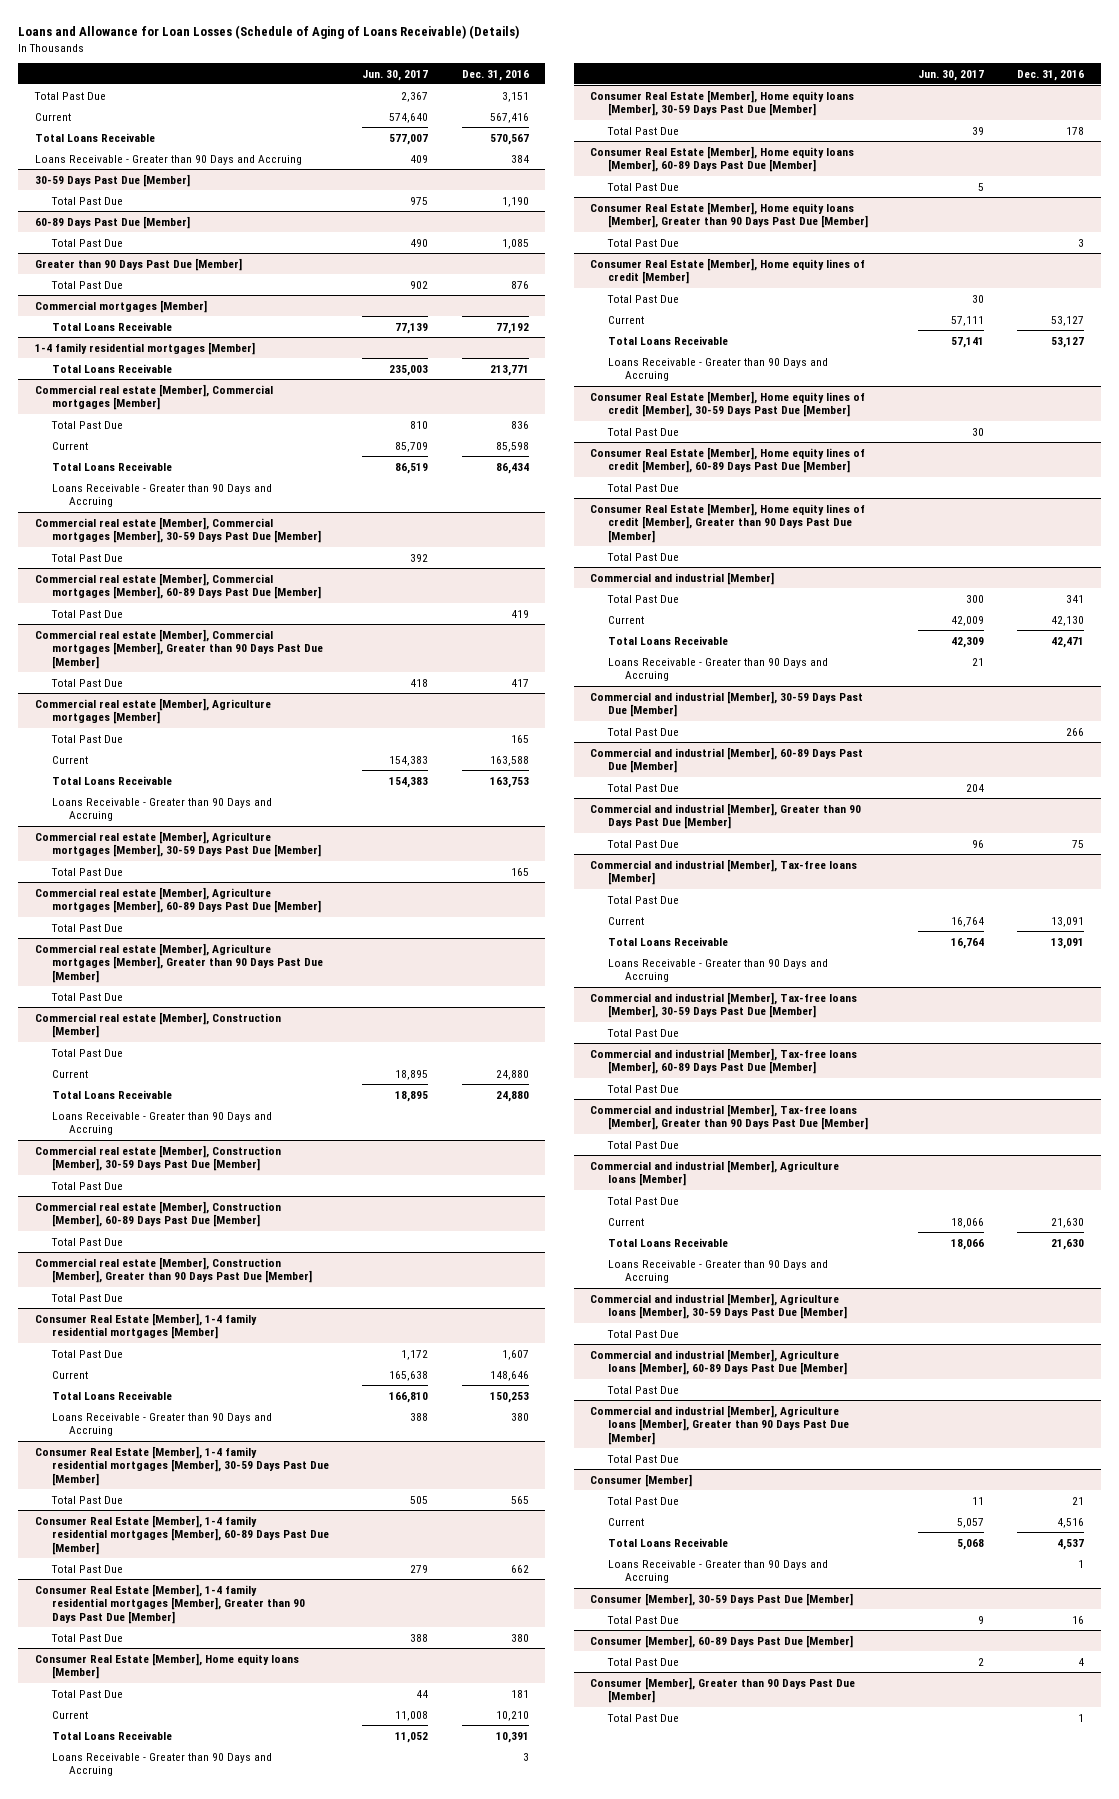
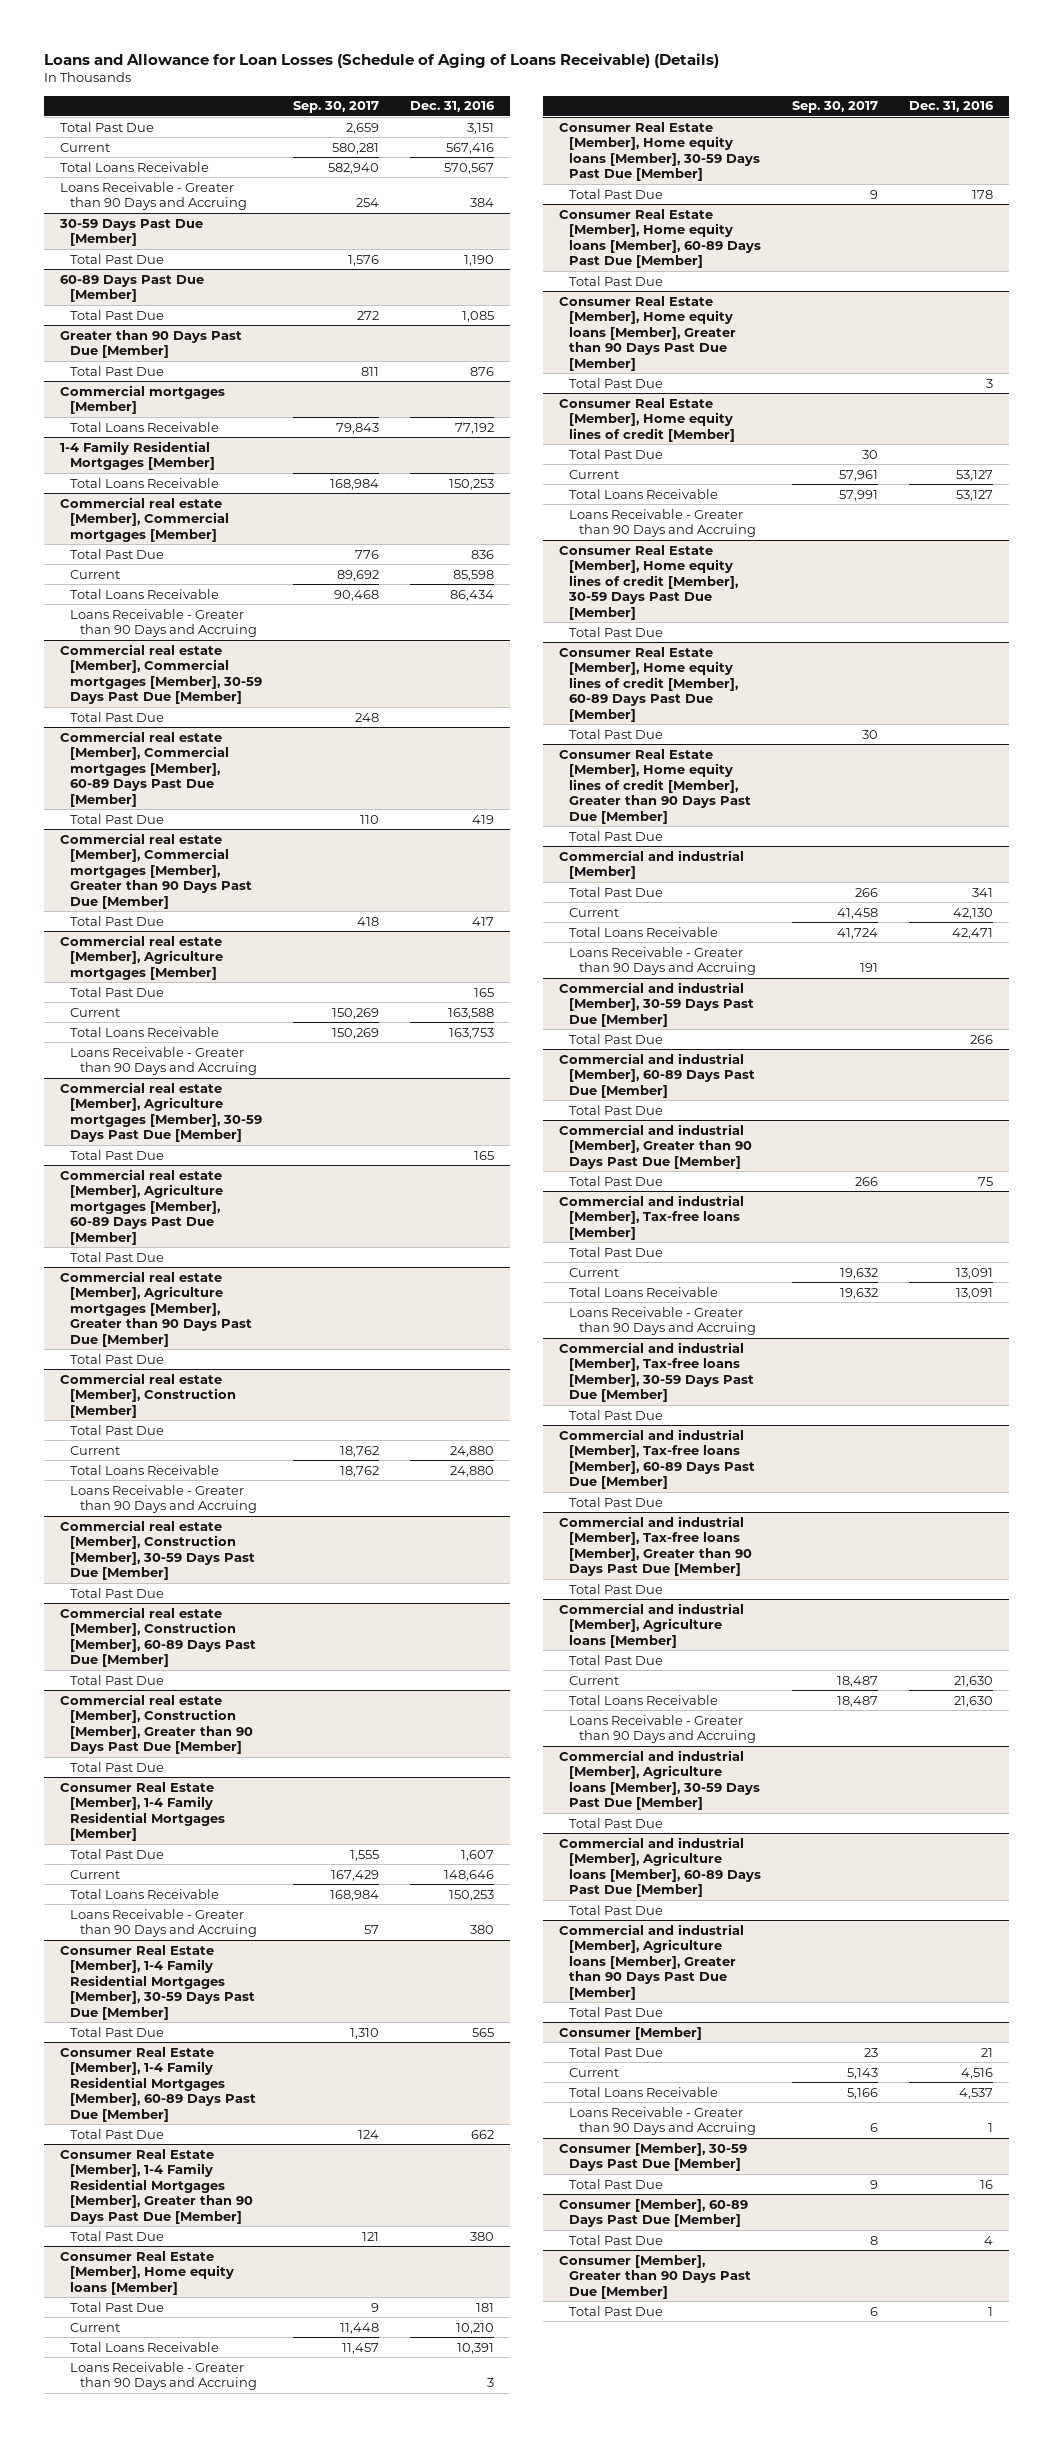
[362,69,429,81] Jun. 30, 2017 -> none
none -> [293,101,380,114] Sep. 30, 2017
[34,341,255,355] 1-4 family residential mortgages [Member] -> [59,440,215,471] 1-4 Family Residential Mortgages [Member]
[489,364,529,376] 213,771 -> [449,478,495,490] 150,253
[34,1312,257,1340] Consumer Real Estate [Member], 1-4 family residential mortgages [Member] -> [59,1781,225,1842] Consumer Real Estate [Member], 1-4 Family Residential Mortgages [Member]
[34,1445,330,1487] Consumer Real Estate [Member], 1-4 family residential mortgages [Member], 30-59 Days Past Due [Member] -> [59,1944,255,2020] Consumer Real Estate [Member], 1-4 Family Residential Mortgages [Member], 30-59 Days Past Due [Member]
[34,1514,330,1556] Consumer Real Estate [Member], 1-4 family residential mortgages [Member], 60-89 Days Past Due [Member] -> [59,2046,256,2122] Consumer Real Estate [Member], 1-4 Family Residential Mortgages [Member], 60-89 Days Past Due [Member]
[34,1583,306,1625] Consumer Real Estate [Member], 1-4 family residential mortgages [Member], Greater than 90 Days Past Due [Member] -> [59,2148,253,2224] Consumer Real Estate [Member], 1-4 Family Residential Mortgages [Member], Greater than 90 Days Past Due [Member]

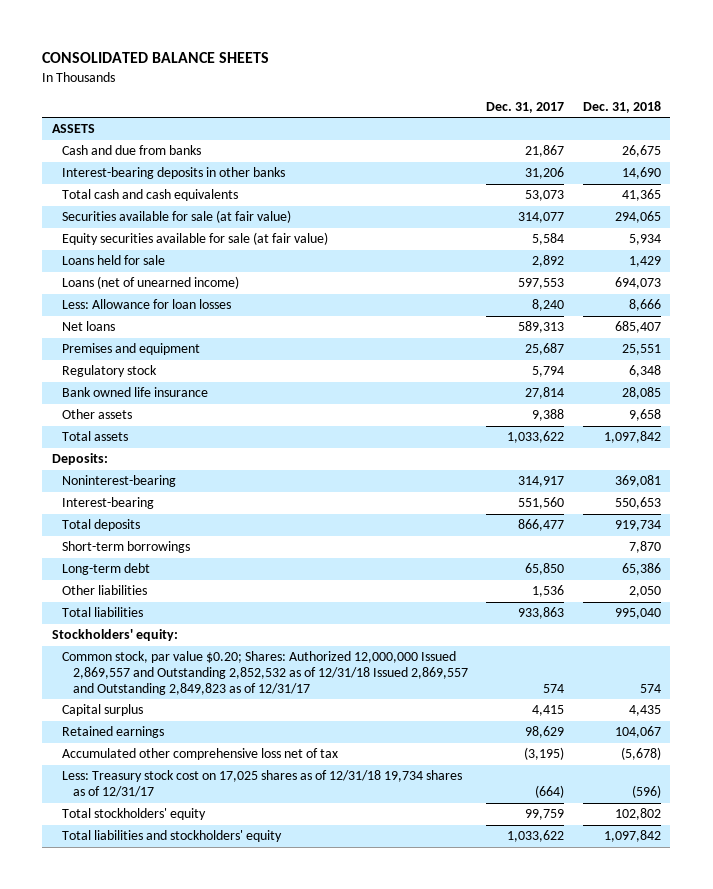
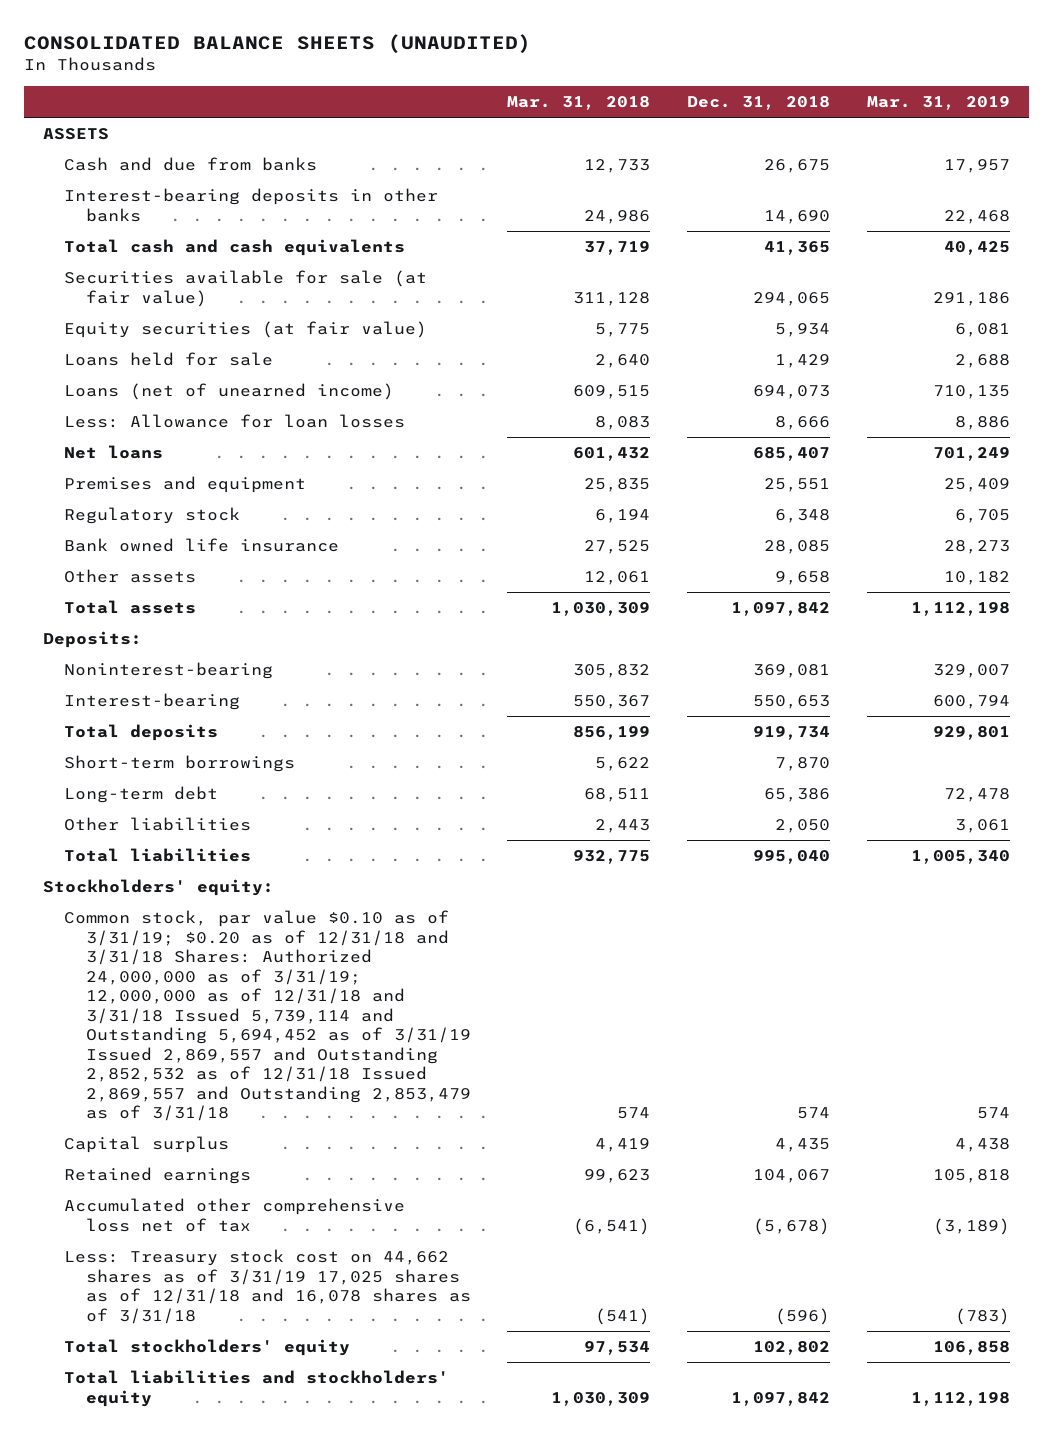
[42,52,270,64] CONSOLIDATED BALANCE SHEETS -> [24,33,532,53] CONSOLIDATED BALANCE SHEETS (UNAUDITED)
[486,101,565,113] Dec. 31, 2017 -> none
none -> [507,95,651,110] Mar. 31, 2018
none -> [867,95,1011,110] Mar. 31, 2019
[62,232,329,246] Equity securities available for sale (at fair value) -> [64,321,428,339] Equity securities (at fair value)
[62,651,468,695] Common stock, par value $0.20; Shares: Authorized 12,000,000 Issued 2,869,557 and Outstanding 2,852,532 as of 12/31/18 Issued 2,869,557 and Outstanding 2,849,823 as of 12/31/17 -> [64,910,471,1122] Common stock, par value $0.10 as of 3/31/19; $0.20 as of 12/31/18 and 3/31/18 Shares: Authorized 24,000,000 as of 3/31/19; 12,000,000 as of 12/31/18 and 3/31/18 Issued 5,739,114 and Outstanding 5,694,452 as of 3/31/19 Issued 2,869,557 and Outstanding 2,852,532 as of 12/31/18 Issued 2,869,557 and Outstanding 2,853,479 as of 3/31/18
[62,770,463,798] Less: Treasury stock cost on 17,025 shares as of 12/31/18 19,734 shares as of 12/31/17 -> [64,1249,471,1324] Less: Treasury stock cost on 44,662 shares as of 3/31/19 17,025 shares as of 12/31/18 and 16,078 shares as of 3/31/18

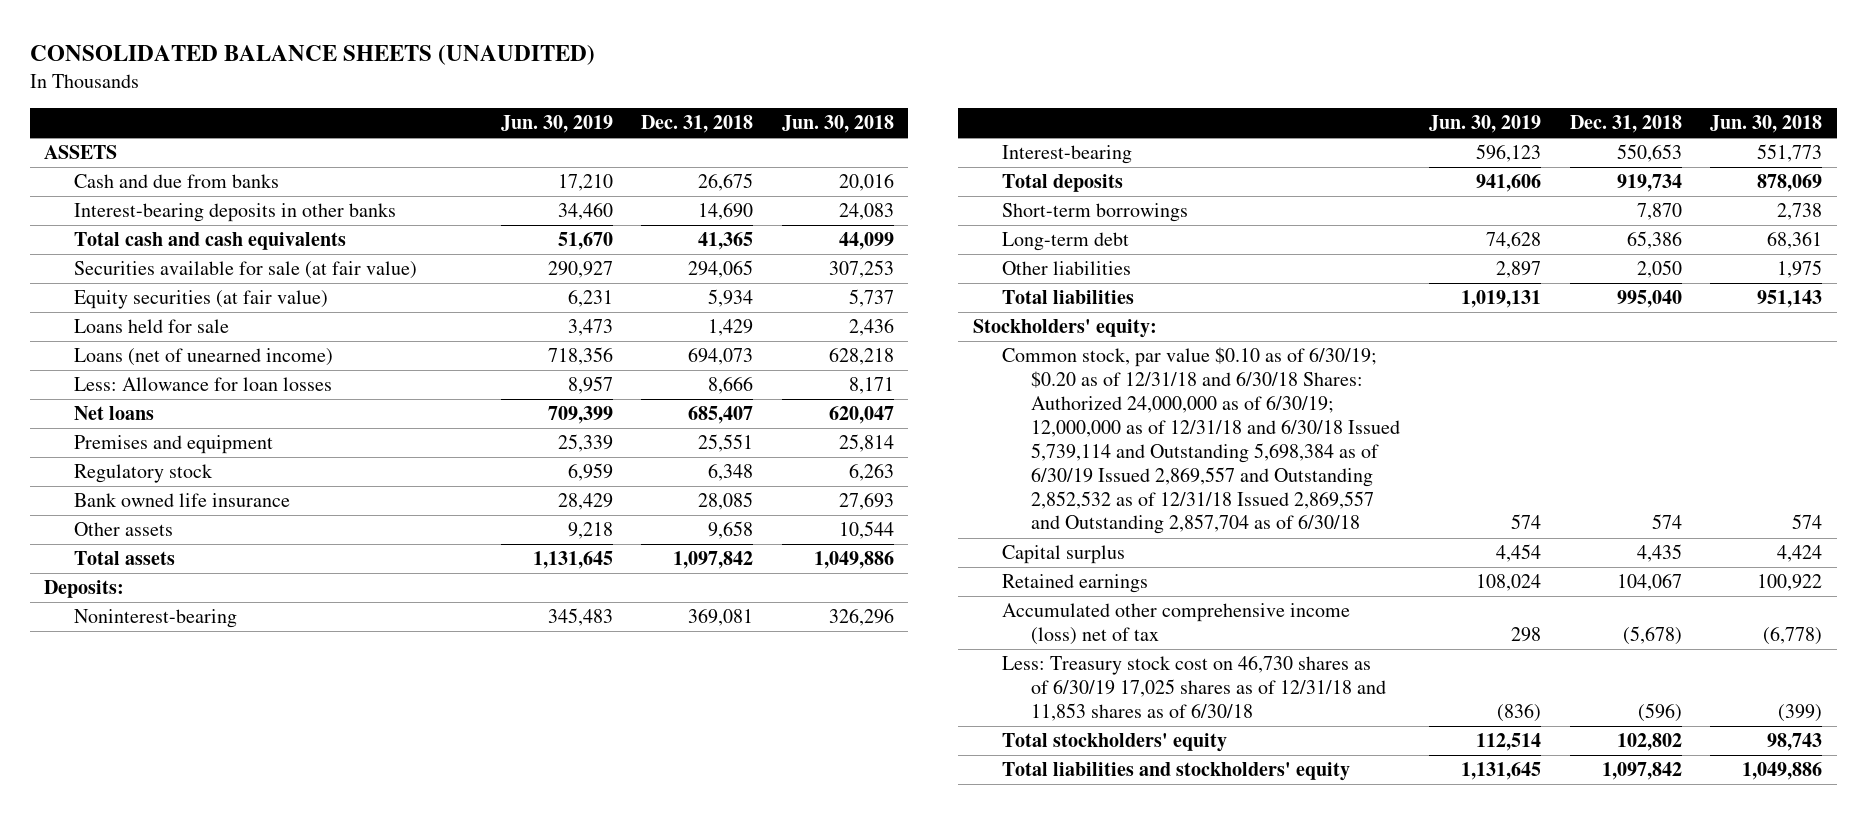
[507,95,651,110] Mar. 31, 2018 -> none
[867,95,1011,110] Mar. 31, 2019 -> none
none -> [500,115,613,134] Jun. 30, 2019
none -> [781,115,894,134] Jun. 30, 2018
[64,910,471,1122] Common stock, par value $0.10 as of 3/31/19; $0.20 as of 12/31/18 and 3/31/18 Shares: Authorized 24,000,000 as of 3/31/19; 12,000,000 as of 12/31/18 and 3/31/18 Issued 5,739,114 and Outstanding 5,694,452 as of 3/31/19 Issued 2,869,557 and Outstanding 2,852,532 as of 12/31/18 Issued 2,869,557 and Outstanding 2,853,479 as of 3/31/18 -> [1001,347,1401,535] Common stock, par value $0.10 as of 6/30/19; $0.20 as of 12/31/18 and 6/30/18 Shares: Authorized 24,000,000 as of 6/30/19; 12,000,000 as of 12/31/18 and 6/30/18 Issued 5,739,114 and Outstanding 5,698,384 as of 6/30/19 Issued 2,869,557 and Outstanding 2,852,532 as of 12/31/18 Issued 2,869,557 and Outstanding 2,857,704 as of 6/30/18
[64,1198,406,1232] Accumulated other comprehensive loss net of tax -> [1001,603,1350,646] Accumulated other comprehensive income (loss) net of tax
[64,1249,471,1324] Less: Treasury stock cost on 44,662 shares as of 3/31/19 17,025 shares as of 12/31/18 and 16,078 shares as of 3/31/18 -> [1001,655,1387,722] Less: Treasury stock cost on 46,730 shares as of 6/30/19 17,025 shares as of 12/31/18 and 11,853 shares as of 6/30/18

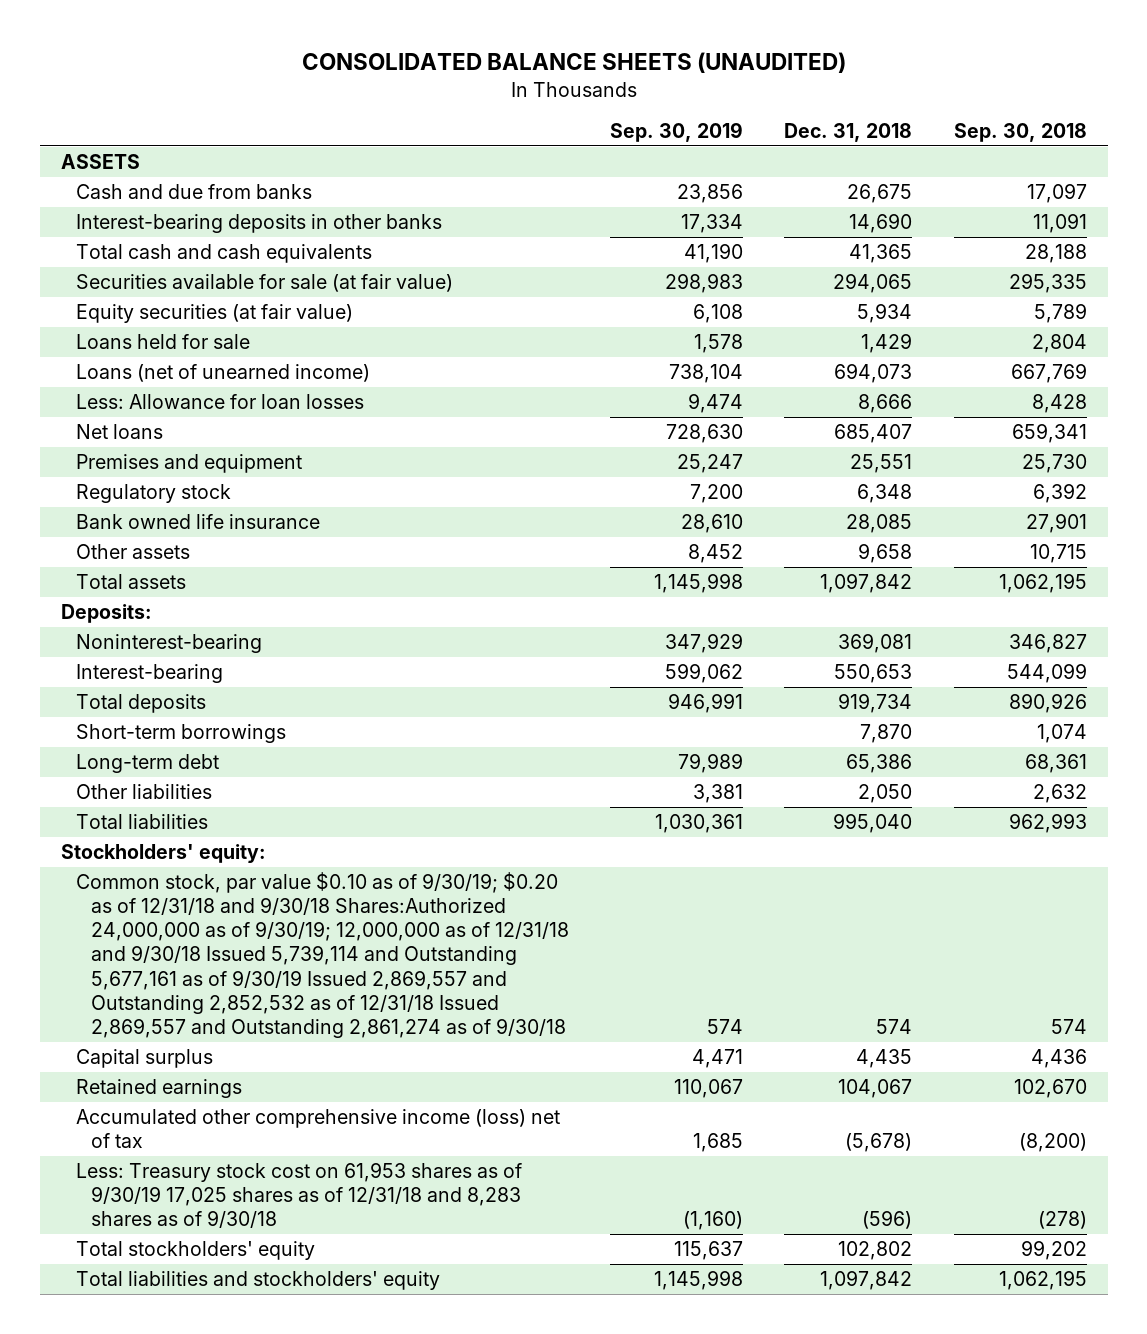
[500,115,613,134] Jun. 30, 2019 -> none
[781,115,894,134] Jun. 30, 2018 -> none
none -> [610,122,744,143] Sep. 30, 2019
none -> [953,123,1087,143] Sep. 30, 2018
[1001,347,1401,535] Common stock, par value $0.10 as of 6/30/19; $0.20 as of 12/31/18 and 6/30/18 Shares: Authorized 24,000,000 as of 6/30/19; 12,000,000 as of 12/31/18 and 6/30/18 Issued 5,739,114 and Outstanding 5,698,384 as of 6/30/19 Issued 2,869,557 and Outstanding 2,852,532 as of 12/31/18 Issued 2,869,557 and Outstanding 2,857,704 as of 6/30/18 -> [75,871,569,1039] Common stock, par value $0.10 as of 9/30/19; $0.20 as of 12/31/18 and 9/30/18 Shares:Authorized 24,000,000 as of 9/30/19; 12,000,000 as of 12/31/18 and 9/30/18 Issued 5,739,114 and Outstanding 5,677,161 as of 9/30/19 Issued 2,869,557 and Outstanding 2,852,532 as of 12/31/18 Issued 2,869,557 and Outstanding 2,861,274 as of 9/30/18
[1001,655,1387,722] Less: Treasury stock cost on 46,730 shares as of 6/30/19 17,025 shares as of 12/31/18 and 11,853 shares as of 6/30/18 -> [75,1161,522,1229] Less: Treasury stock cost on 61,953 shares as of 9/30/19 17,025 shares as of 12/31/18 and 8,283 shares as of 9/30/18

